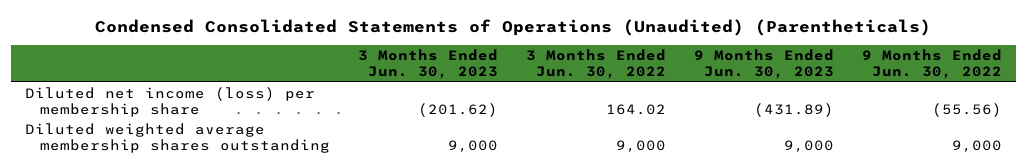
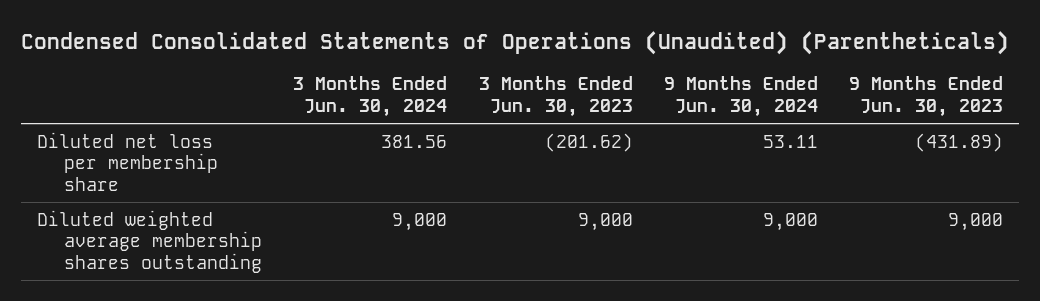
[525,49,666,79] 3 Months Ended Jun. 30, 2022 -> none
[861,49,1002,79] 9 Months Ended Jun. 30, 2022 -> none
none -> [293,76,448,117] 3 Months Ended Jun. 30, 2024
none -> [664,76,819,117] 9 Months Ended Jun. 30, 2024
[25,87,316,117] Diluted net income (loss) per membership share -> [37,131,218,191] Diluted net loss per membership share

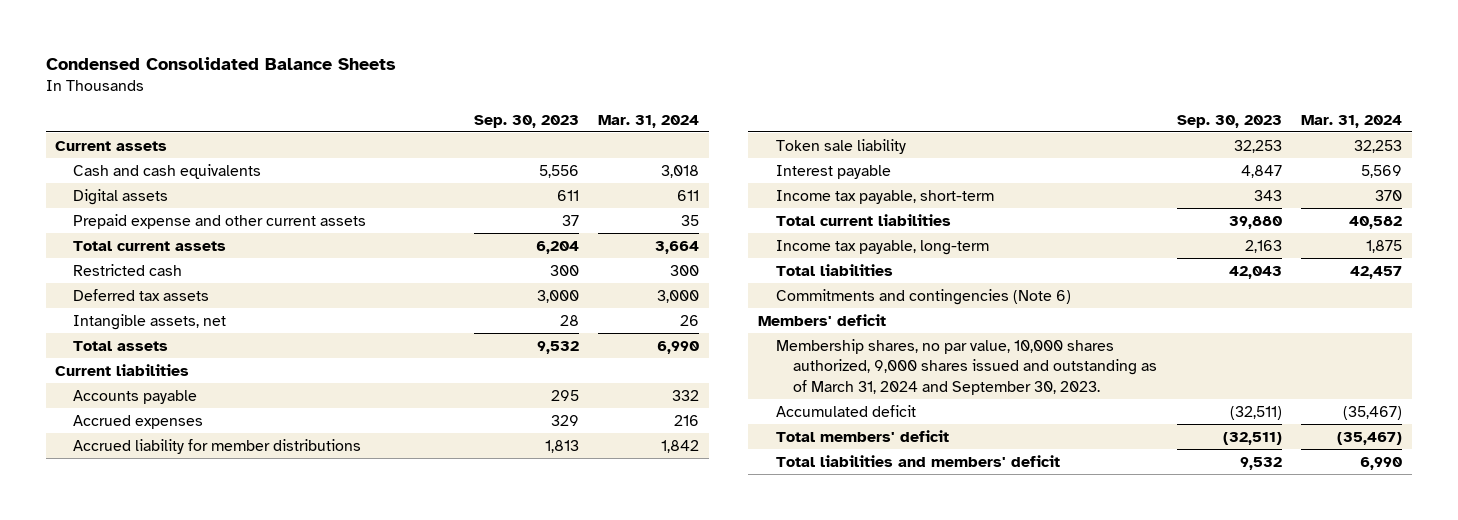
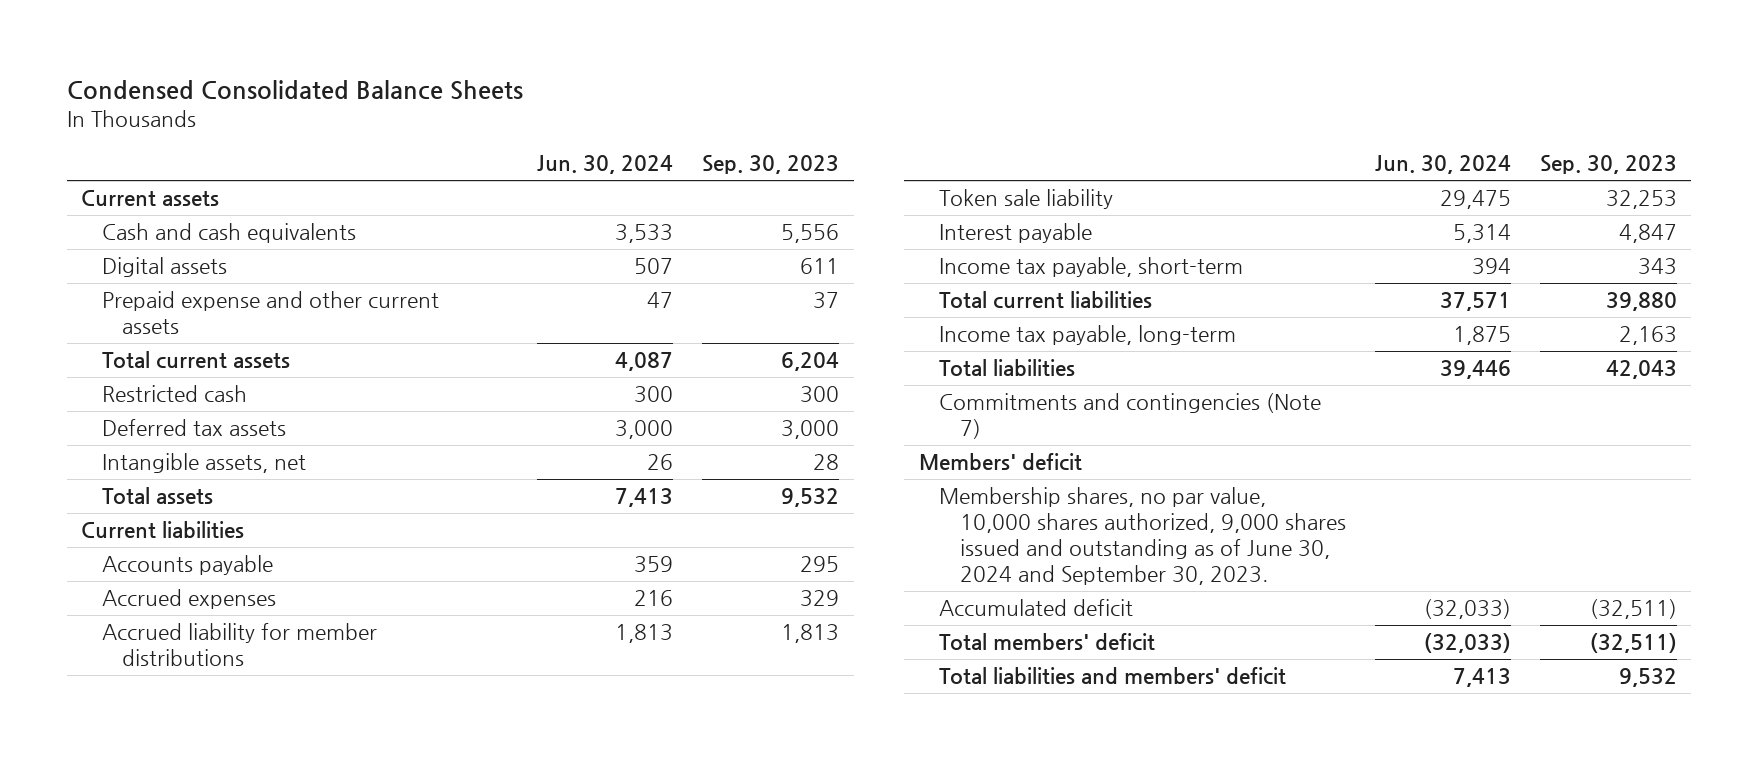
[598,114,700,128] Mar. 31, 2024 -> none
none -> [537,155,674,175] Jun. 30, 2024
[775,288,1071,305] Commitments and contingencies (Note 6) -> [939,393,1322,440] Commitments and contingencies (Note 7)
[775,338,1158,395] Membership shares, no par value, 10,000 shares authorized, 9,000 shares issued and outstanding as of March 31, 2024 and September 30, 2023. -> [939,487,1346,586] Membership shares, no par value, 10,000 shares authorized, 9,000 shares issued and outstanding as of June 30, 2024 and September 30, 2023.

